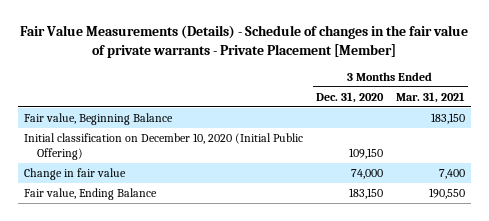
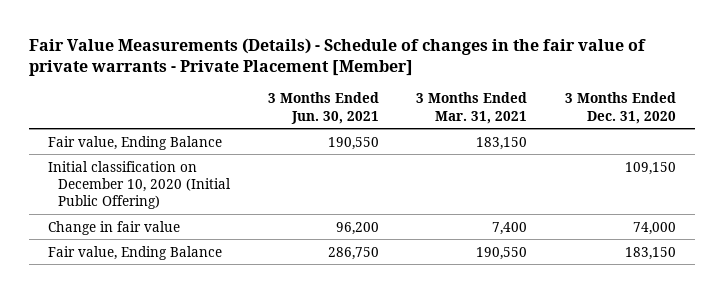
none -> [267,92,379,124] 3 Months Ended Jun. 30, 2021
[24,113,174,126] Fair value, Beginning Balance -> [48,135,223,150] Fair value, Ending Balance

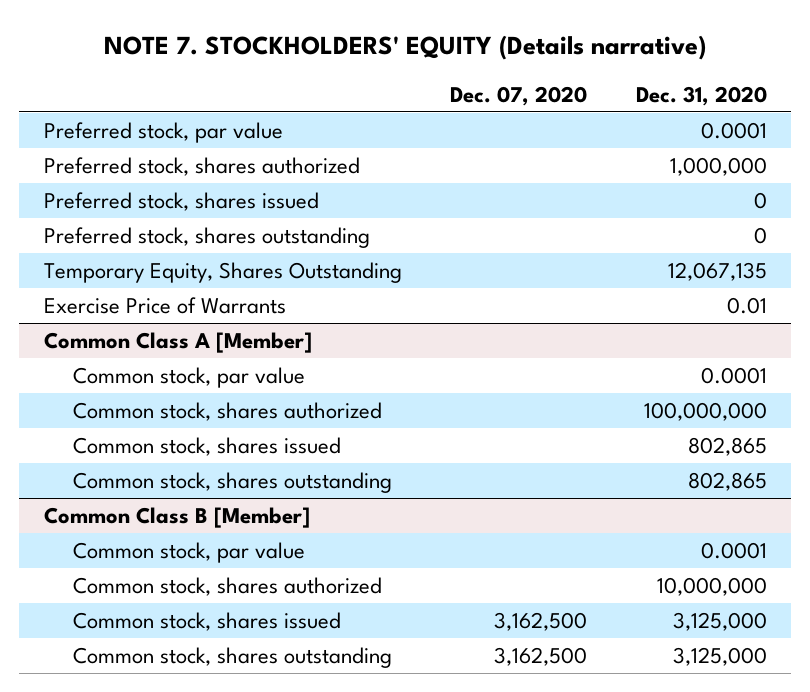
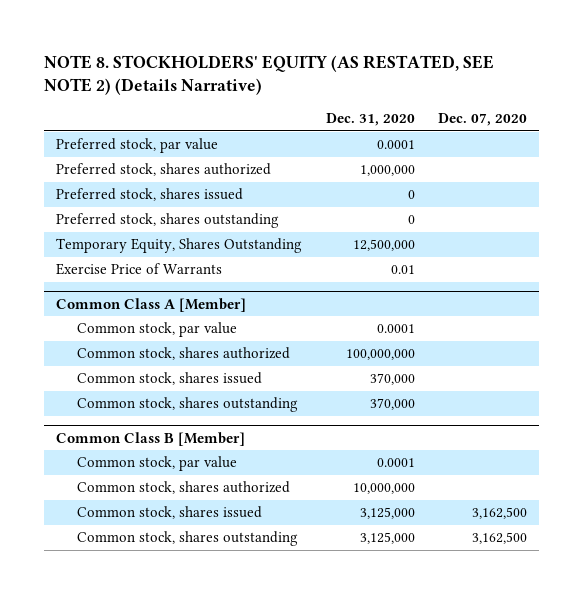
[104,35,707,61] NOTE 7. STOCKHOLDERS' EQUITY (Details narrative) -> [44,54,495,95] NOTE 8. STOCKHOLDERS' EQUITY (AS RESTATED, SEE NOTE 2) (Details Narrative)
[667,262,767,282] 12,067,135 -> [352,239,415,252] 12,500,000
[687,437,767,457] 802,865 -> [369,373,415,386] 370,000
[687,472,767,492] 802,865 -> [369,398,415,411] 370,000

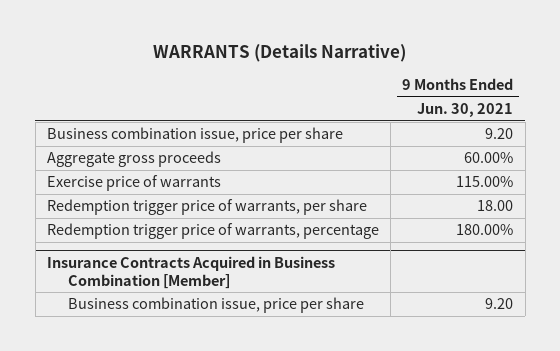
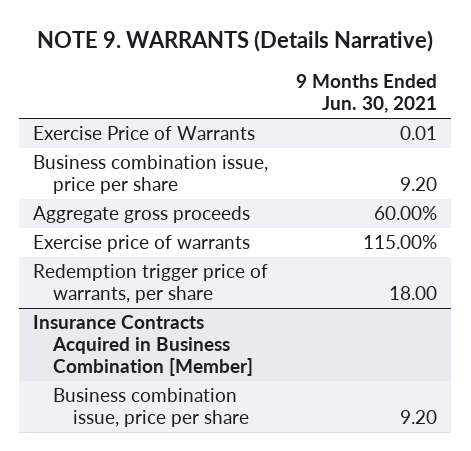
[153,43,407,62] WARRANTS (Details Narrative) -> [37,30,434,53] NOTE 9. WARRANTS (Details Narrative)
none -> [33,126,256,141] Exercise Price of Warrants
[46,223,379,240] Redemption trigger price of warrants, percentage -> none

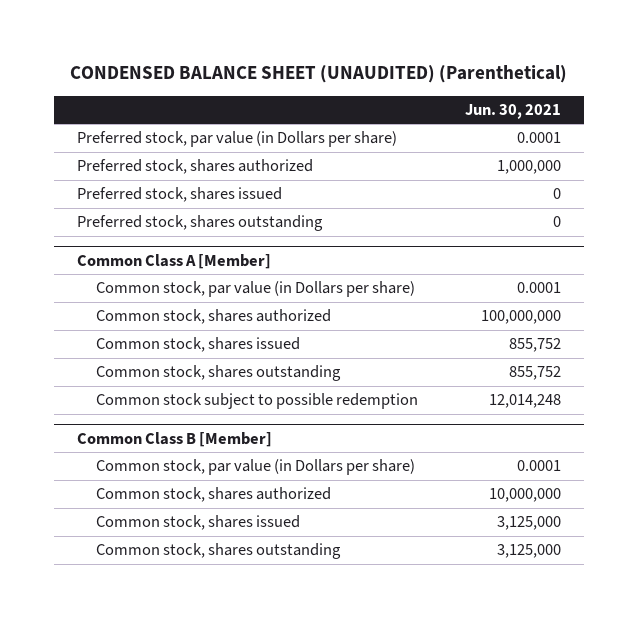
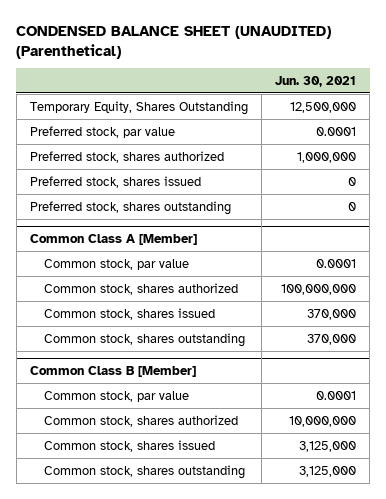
none -> [29,100,248,115] Temporary Equity, Shares Outstanding
[76,131,397,148] Preferred stock, par value (in Dollars per share) -> [29,125,175,138] Preferred stock, par value
[96,281,416,298] Common stock, par value (in Dollars per share) -> [44,258,190,270] Common stock, par value
[96,393,419,410] Common stock subject to possible redemption -> none
[508,338,561,353] 855,752 -> [307,308,357,320] 370,000
[508,366,561,381] 855,752 -> [307,333,357,345] 370,000
[96,459,416,476] Common stock, par value (in Dollars per share) -> [44,390,190,402] Common stock, par value

